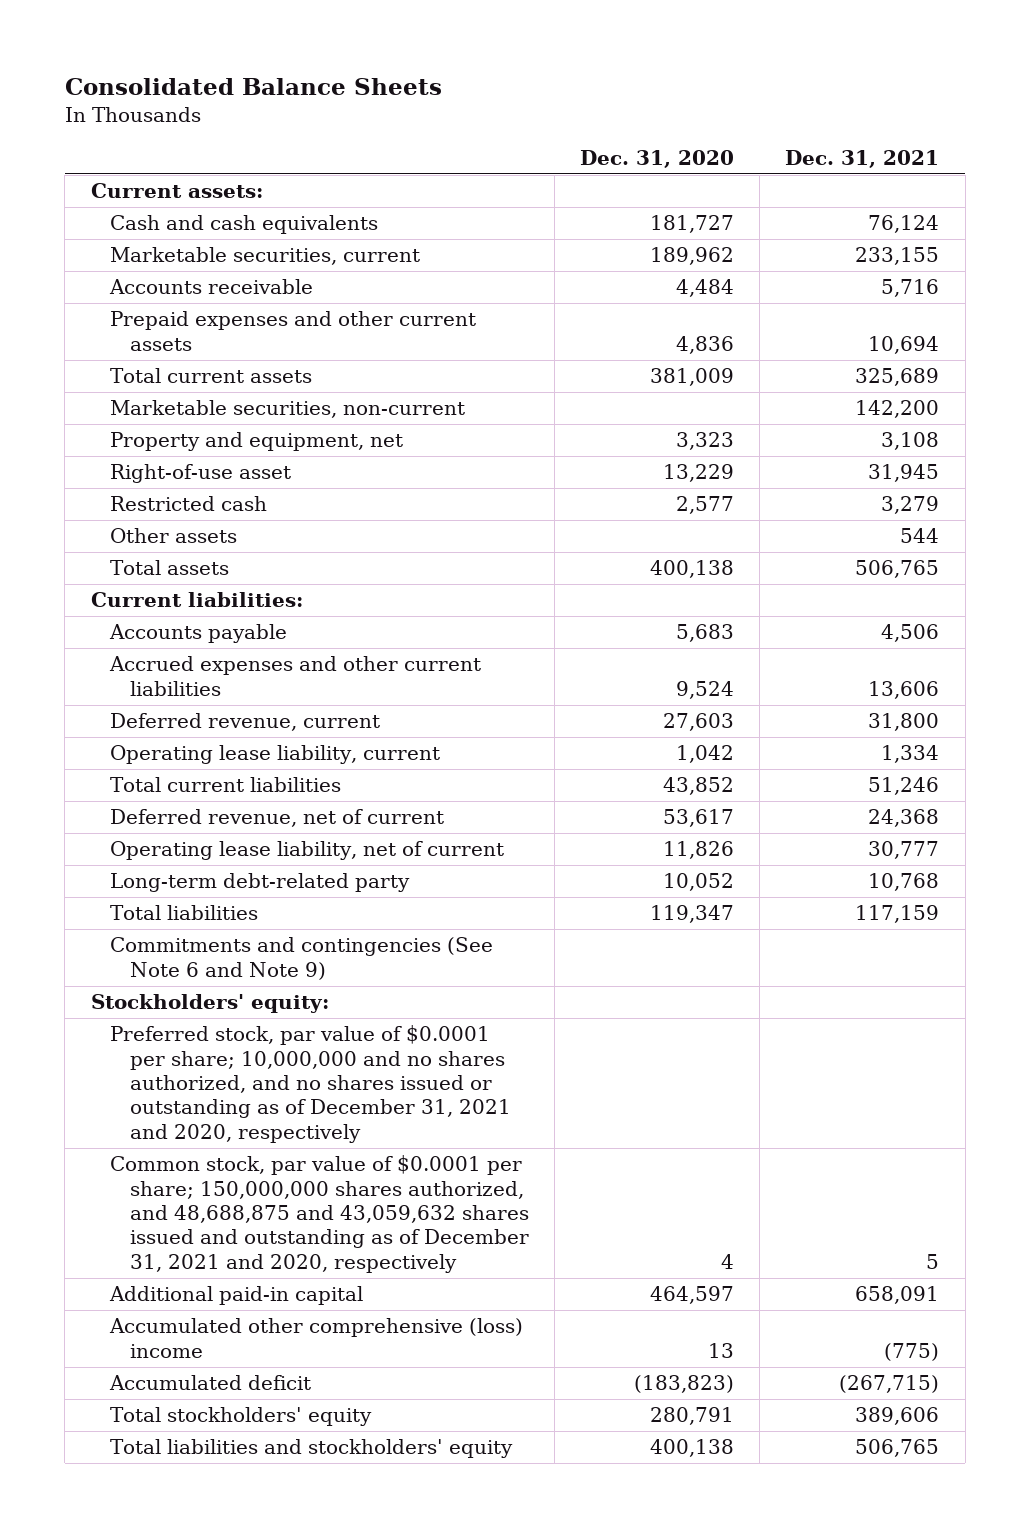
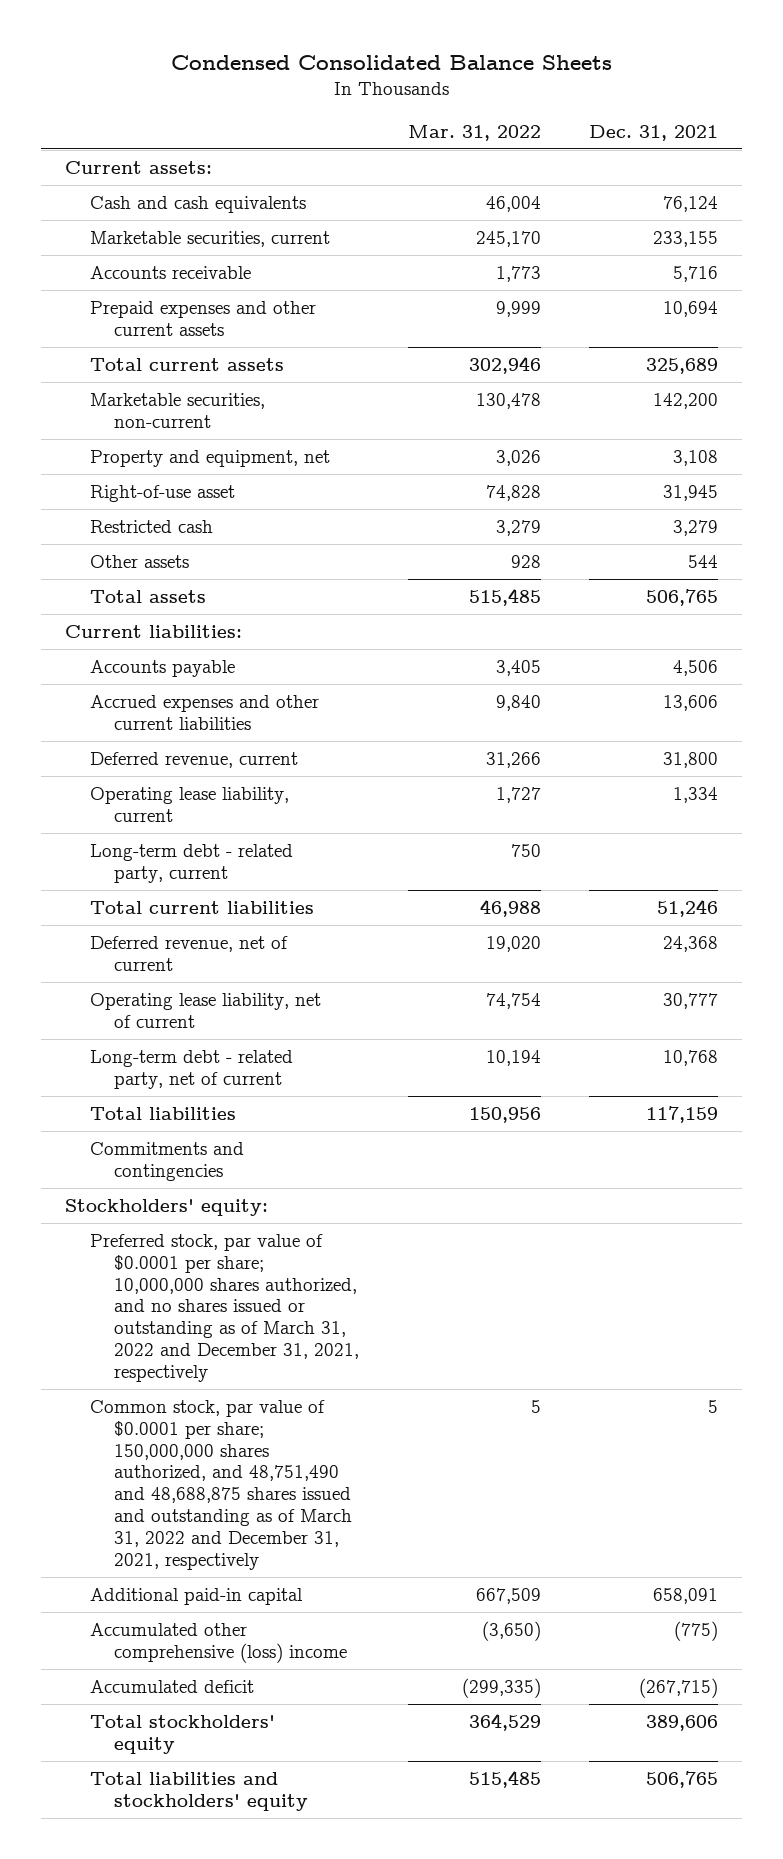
[64,78,442,96] Consolidated Balance Sheets -> [170,55,612,71] Condensed Consolidated Balance Sheets
[579,149,734,168] Dec. 31, 2020 -> none
none -> [407,124,541,141] Mar. 31, 2022
none -> [89,843,293,883] Long-term debt - related party, current
[110,873,411,893] Long-term debt-related party -> [89,1049,293,1089] Long-term debt - related party, net of current
[110,937,494,980] Commitments and contingencies (See Note 6 and Note 9) -> [89,1141,244,1181] Commitments and contingencies
[110,1025,511,1143] Preferred stock, par value of $0.0001 per share; 10,000,000 and no shares authorized, and no shares issued or outstanding as of December 31, 2021 and 2020, respectively -> [89,1233,360,1382] Preferred stock, par value of $0.0001 per share; 10,000,000 shares authorized, and no shares issued or outstanding as of March 31, 2022 and December 31, 2021, respectively
[110,1155,529,1273] Common stock, par value of $0.0001 per share; 150,000,000 shares authorized, and 48,688,875 and 43,059,632 shares issued and outstanding as of December 31, 2021 and 2020, respectively -> [89,1399,353,1570] Common stock, par value of $0.0001 per share; 150,000,000 shares authorized, and 48,751,490 and 48,688,875 shares issued and outstanding as of March 31, 2022 and December 31, 2021, respectively

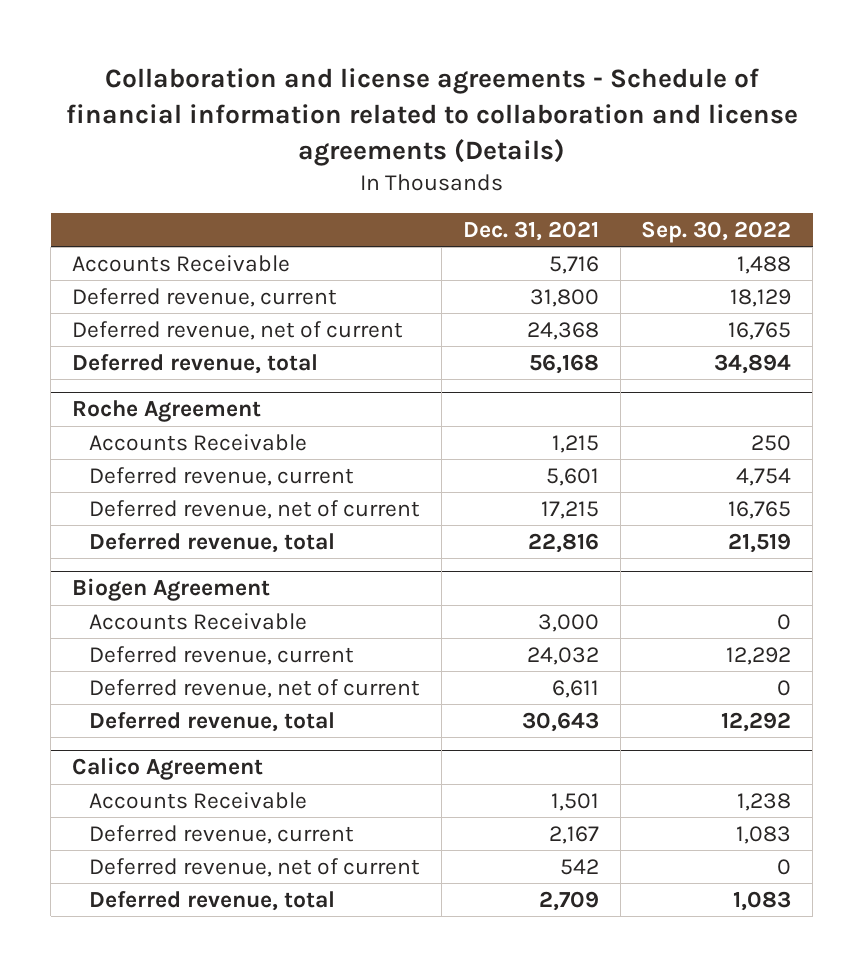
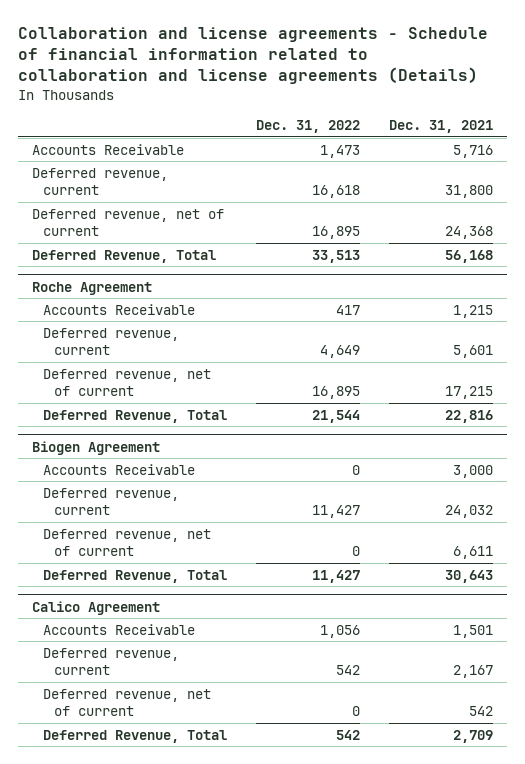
[641,220,792,243] Sep. 30, 2022 -> none
none -> [256,120,361,134] Dec. 31, 2022
[72,353,319,374] Deferred revenue, total -> [32,249,217,263] Deferred Revenue, Total
[88,532,335,553] Deferred revenue, total -> [43,409,228,423] Deferred Revenue, Total
[88,711,335,732] Deferred revenue, total -> [43,569,228,583] Deferred Revenue, Total
[88,890,335,911] Deferred revenue, total -> [43,729,228,743] Deferred Revenue, Total

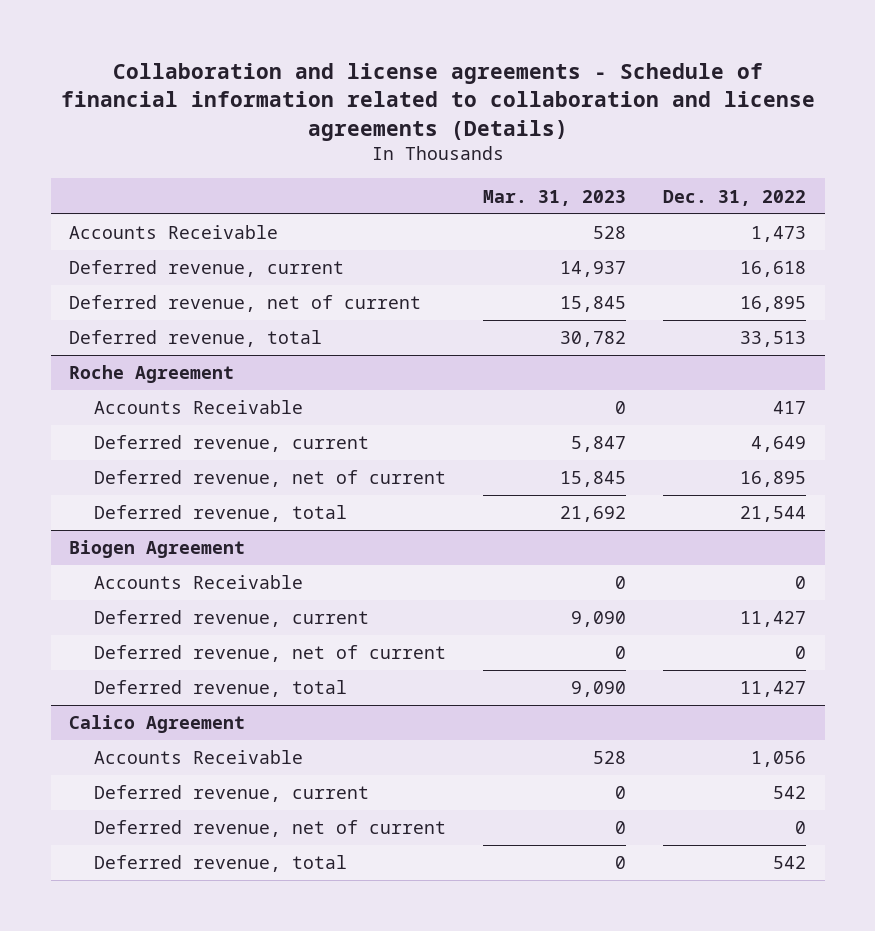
[388,120,493,134] Dec. 31, 2021 -> none
none -> [482,189,626,206] Mar. 31, 2023
[32,249,217,263] Deferred Revenue, Total -> [69,330,323,348] Deferred revenue, total
[43,409,228,423] Deferred Revenue, Total -> [93,505,347,523] Deferred revenue, total
[43,569,228,583] Deferred Revenue, Total -> [93,680,347,698] Deferred revenue, total
[43,729,228,743] Deferred Revenue, Total -> [93,855,347,873] Deferred revenue, total

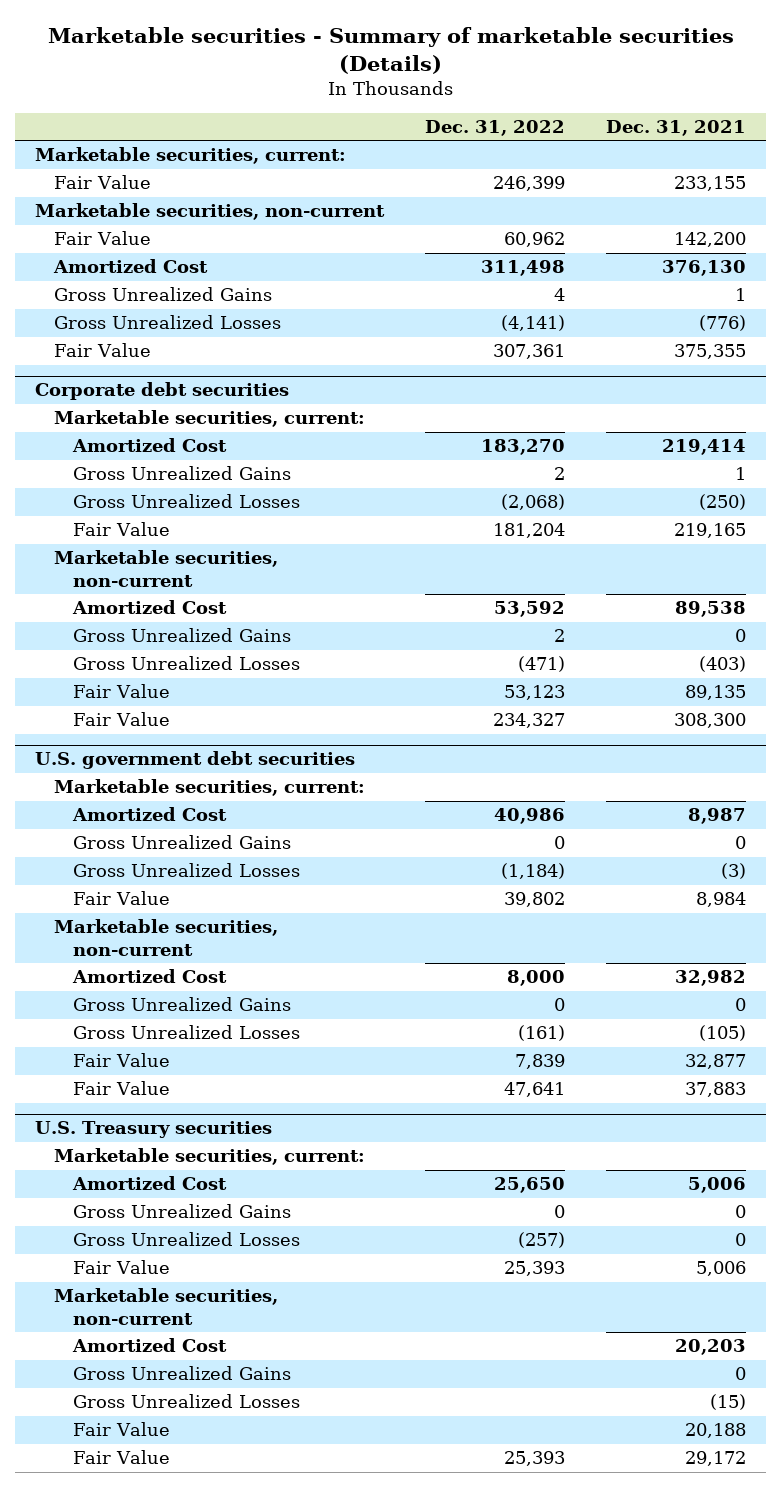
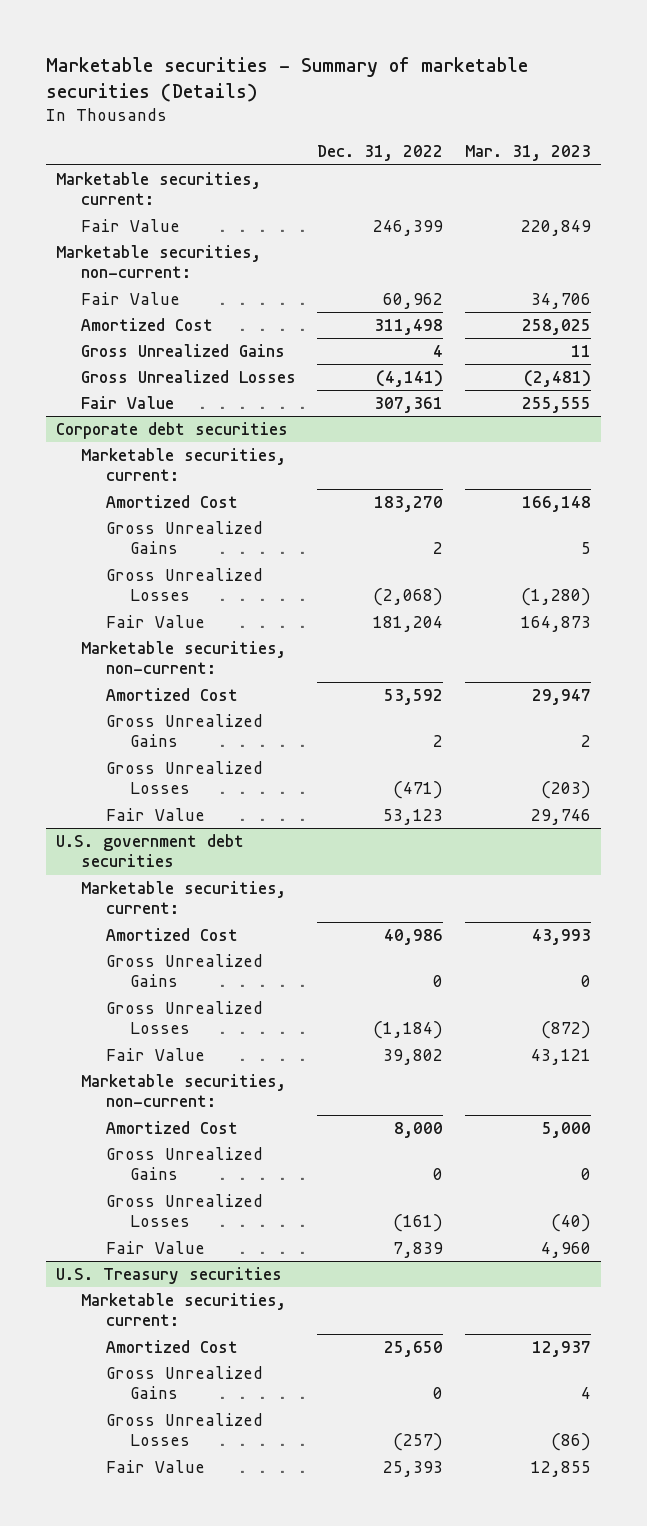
[606,120,747,137] Dec. 31, 2021 -> none
none -> [464,145,591,162] Mar. 31, 2023
[35,203,386,221] Marketable securities, non-current -> [56,245,262,279] Marketable securities, non-current:
[54,550,279,587] Marketable securities, non-current -> [80,641,286,675] Marketable securities, non-current:
[73,712,171,727] Fair Value -> none
[54,919,279,956] Marketable securities, non-current -> [80,1074,286,1108] Marketable securities, non-current:
[73,1081,171,1096] Fair Value -> none
[54,1288,279,1325] Marketable securities, non-current -> none
[72,1338,228,1353] Amortized Cost -> none
[73,1366,292,1381] Gross Unrealized Gains -> none
[73,1394,301,1409] Gross Unrealized Losses -> none
[73,1422,171,1437] Fair Value -> none
[73,1450,171,1465] Fair Value -> none

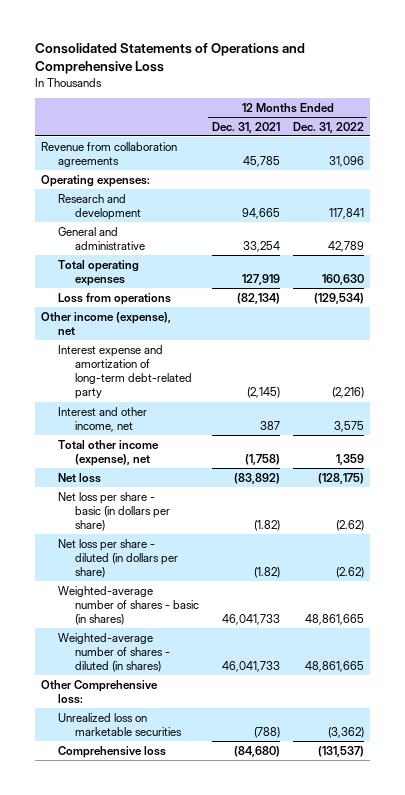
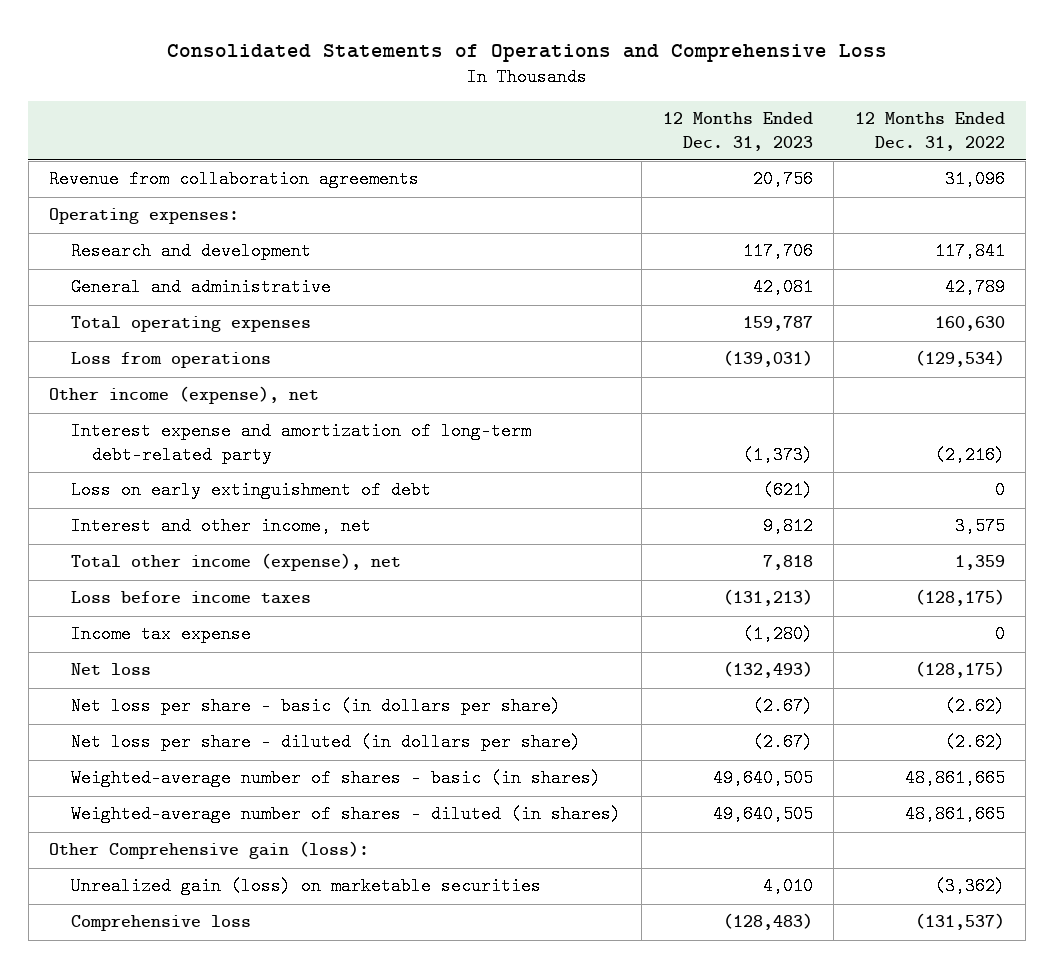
[211,121,280,133] Dec. 31, 2021 -> none
none -> [662,112,813,151] 12 Months Ended Dec. 31, 2023
none -> [70,481,431,500] Loss on early extinguishment of debt
none -> [70,591,311,605] Loss before income taxes
none -> [70,625,251,644] Income tax expense
[41,679,159,704] Other Comprehensive loss: -> [49,841,370,860] Other Comprehensive gain (loss):
[58,712,182,736] Unrealized loss on marketable securities -> [70,877,541,896] Unrealized gain (loss) on marketable securities

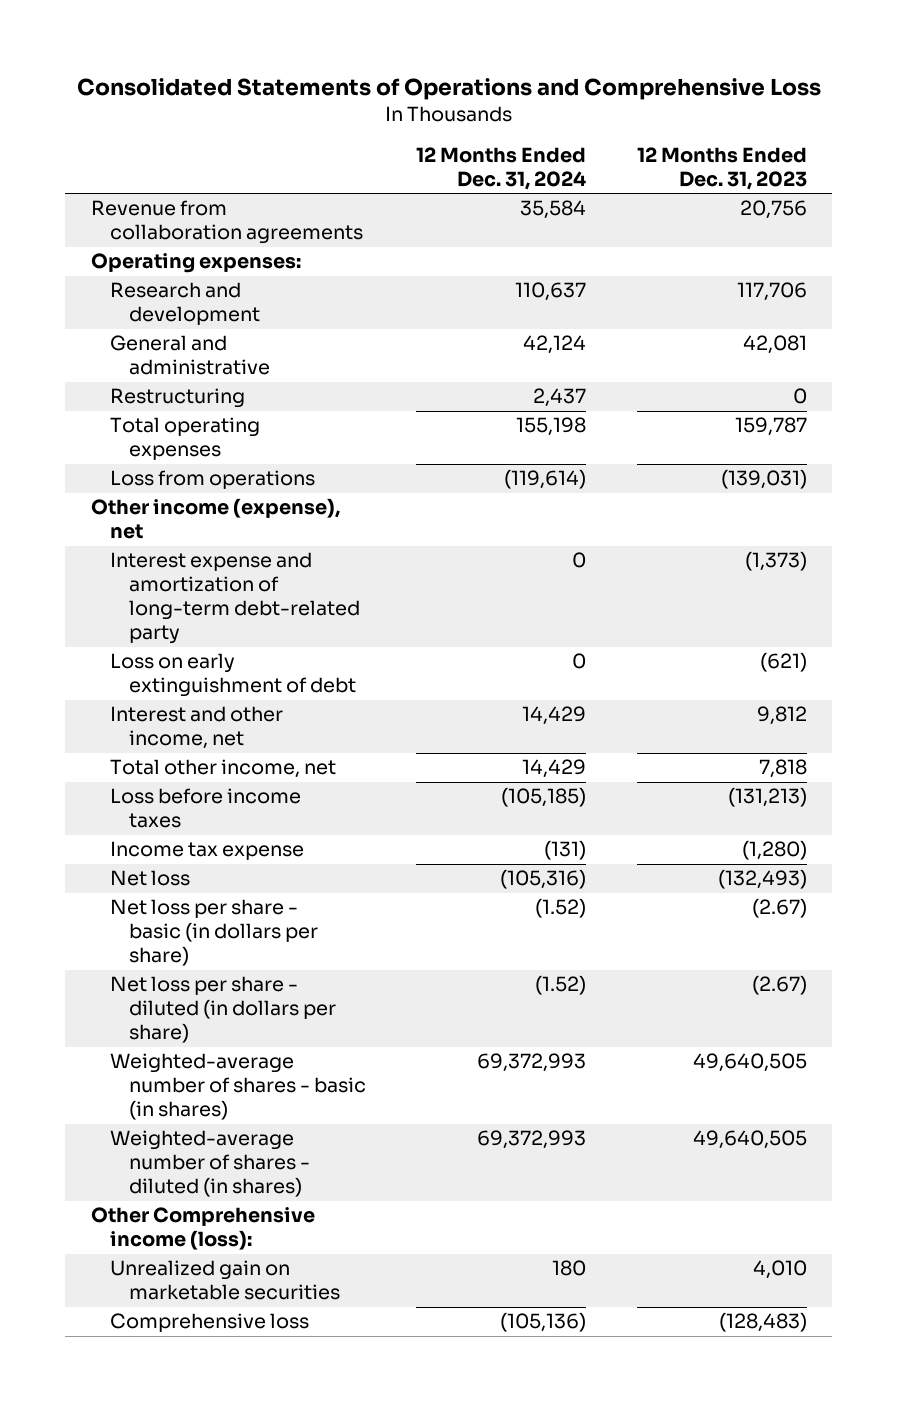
[854,112,1005,151] 12 Months Ended Dec. 31, 2022 -> none
none -> [416,147,587,191] 12 Months Ended Dec. 31, 2024
none -> [109,388,245,409] Restructuring
[70,553,401,572] Total other income (expense), net -> [109,759,336,779] Total other income, net
[49,841,370,860] Other Comprehensive gain (loss): -> [90,1207,315,1251] Other Comprehensive income (loss):
[70,877,541,896] Unrealized gain (loss) on marketable securities -> [109,1260,340,1301] Unrealized gain on marketable securities

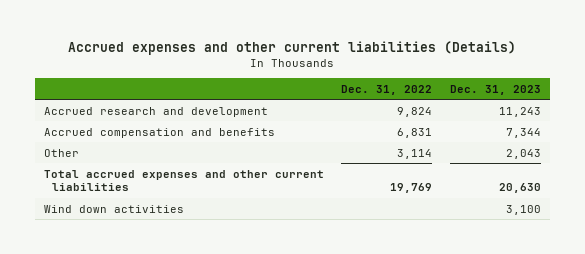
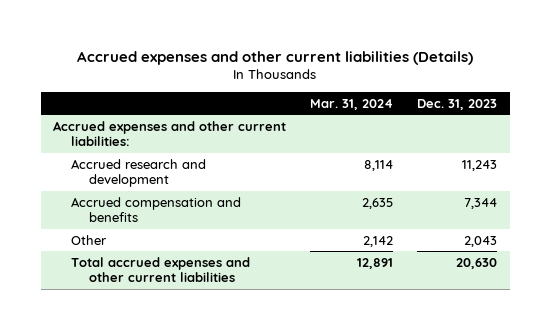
[341,84,433,95] Dec. 31, 2022 -> none
none -> [310,98,394,110] Mar. 31, 2024
none -> [53,120,287,147] Accrued expenses and other current liabilities:
[43,204,184,213] Wind down activities -> none

